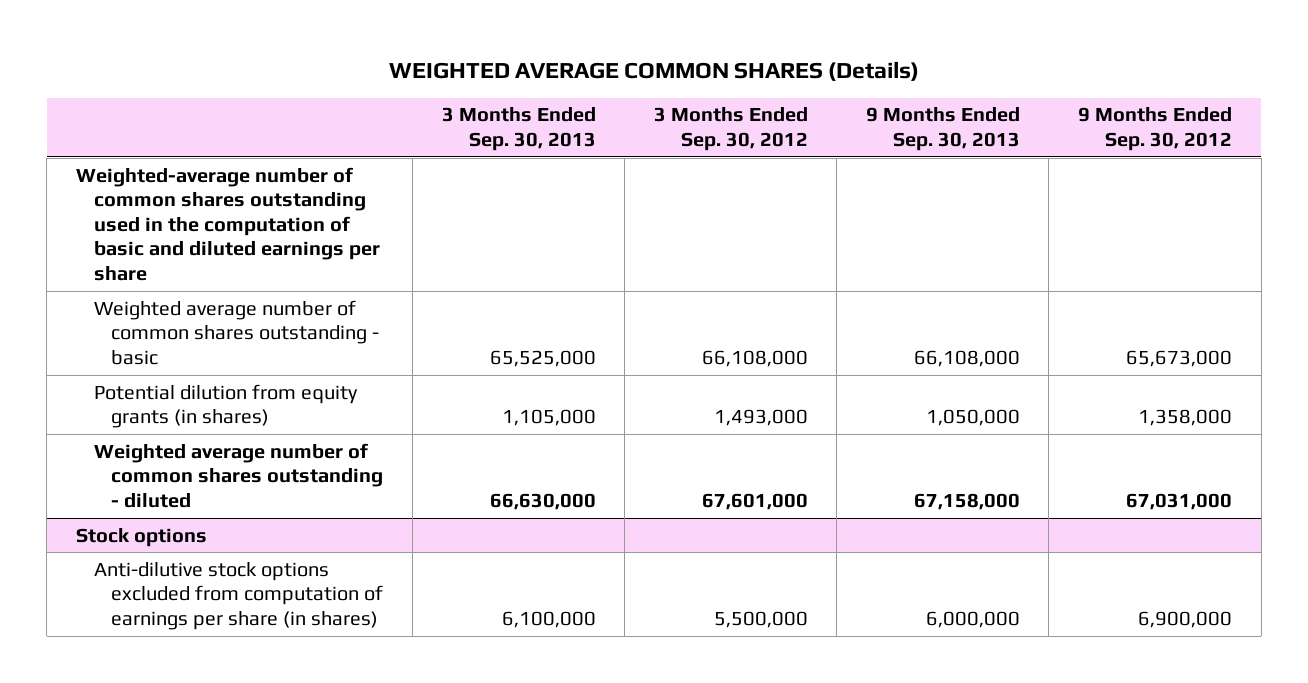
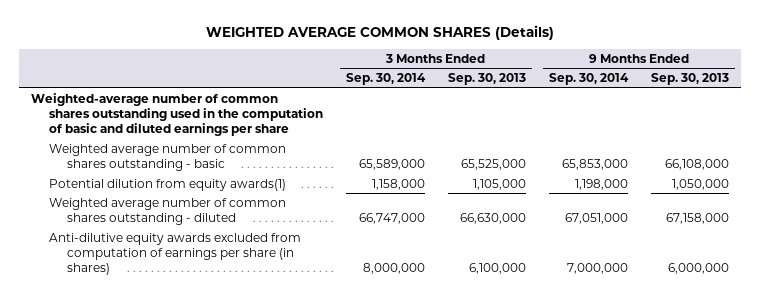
[653,107,808,151] 3 Months Ended Sep. 30, 2012 -> none
[1078,107,1233,151] 9 Months Ended Sep. 30, 2012 -> none
none -> [345,73,426,86] Sep. 30, 2014
none -> [549,73,630,86] Sep. 30, 2014
[93,383,358,429] Potential dilution from equity grants (in shares) -> [48,178,286,191] Potential dilution from equity awards(1)
[75,527,207,547] Stock options -> none
[93,561,384,630] Anti-dilutive stock options excluded from computation of earnings per share (in shares) -> [48,232,301,276] Anti-dilutive equity awards excluded from computation of earnings per share (in shares)

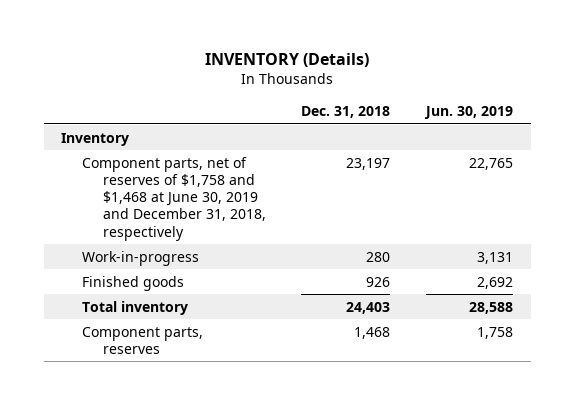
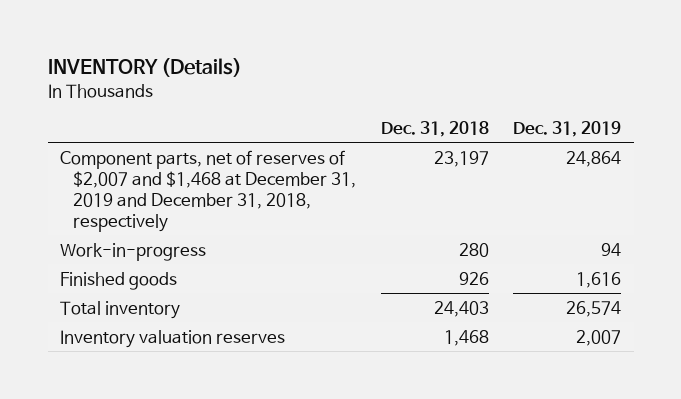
[423,106,513,120] Jun. 30, 2019 -> none
none -> [513,121,622,138] Dec. 31, 2019
[61,132,130,146] Inventory -> none
[82,156,266,241] Component parts, net of reserves of $1,758 and $1,468 at June 30, 2019 and December 31, 2018, respectively -> [60,149,357,232] Component parts, net of reserves of $2,007 and $1,468 at December 31, 2019 and December 31, 2018, respectively
[82,326,204,354] Component parts, reserves -> [60,329,286,348] Inventory valuation reserves

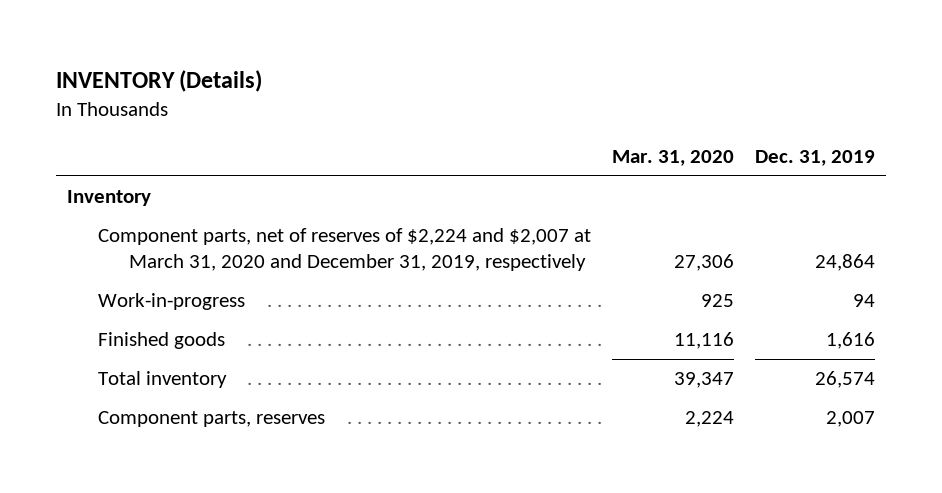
[380,121,489,138] Dec. 31, 2018 -> none
none -> [612,149,735,166] Mar. 31, 2020
none -> [66,190,151,207] Inventory
[60,149,357,232] Component parts, net of reserves of $2,007 and $1,468 at December 31, 2019 and December 31, 2018, respectively -> [98,228,592,271] Component parts, net of reserves of $2,224 and $2,007 at March 31, 2020 and December 31, 2019, respectively
[60,329,286,348] Inventory valuation reserves -> [98,411,326,428] Component parts, reserves

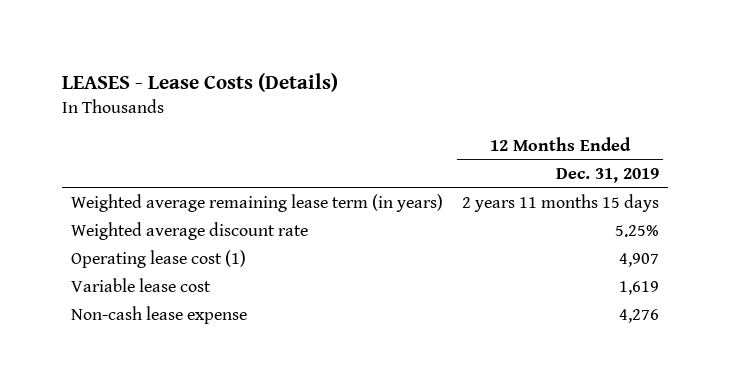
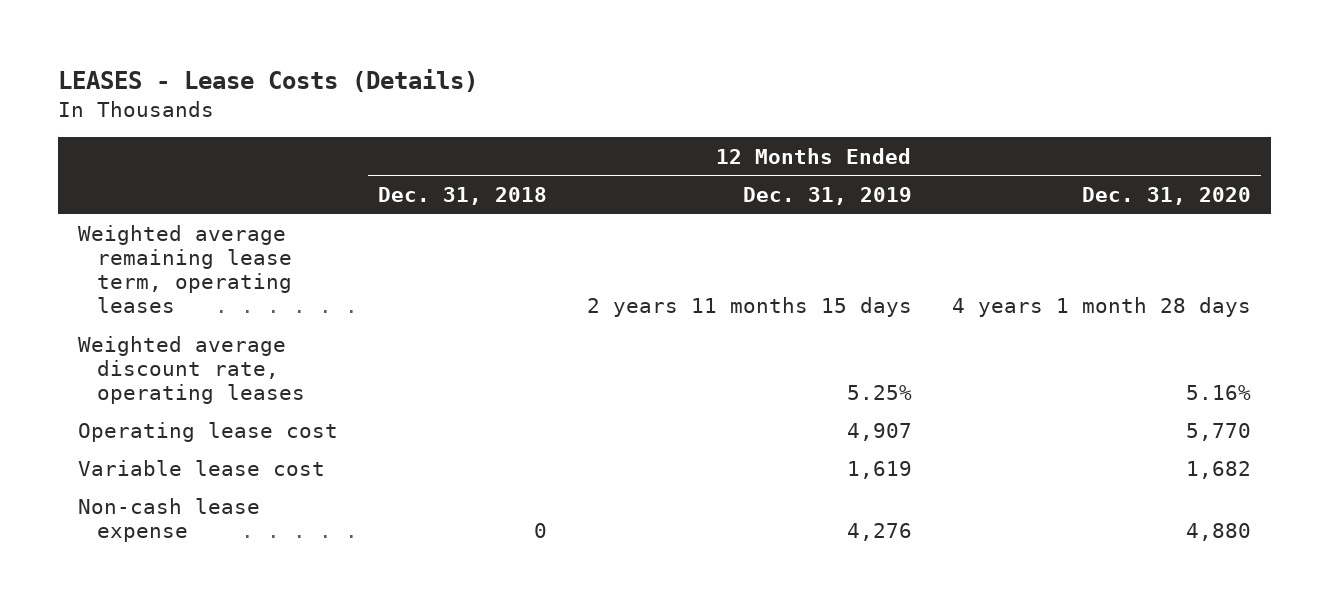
none -> [377,186,547,205] Dec. 31, 2018
none -> [1081,186,1251,205] Dec. 31, 2020
[71,193,444,212] Weighted average remaining lease term (in years) -> [77,224,293,313] Weighted average remaining lease term, operating leases
[71,221,309,240] Weighted average discount rate -> [77,335,306,404] Weighted average discount rate, operating leases
[71,249,247,268] Operating lease cost (1) -> [77,421,338,442] Operating lease cost

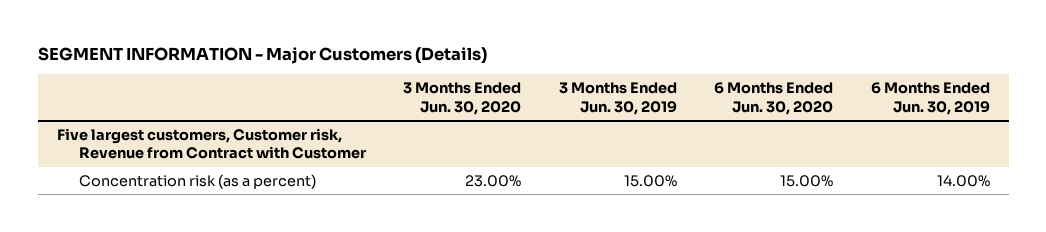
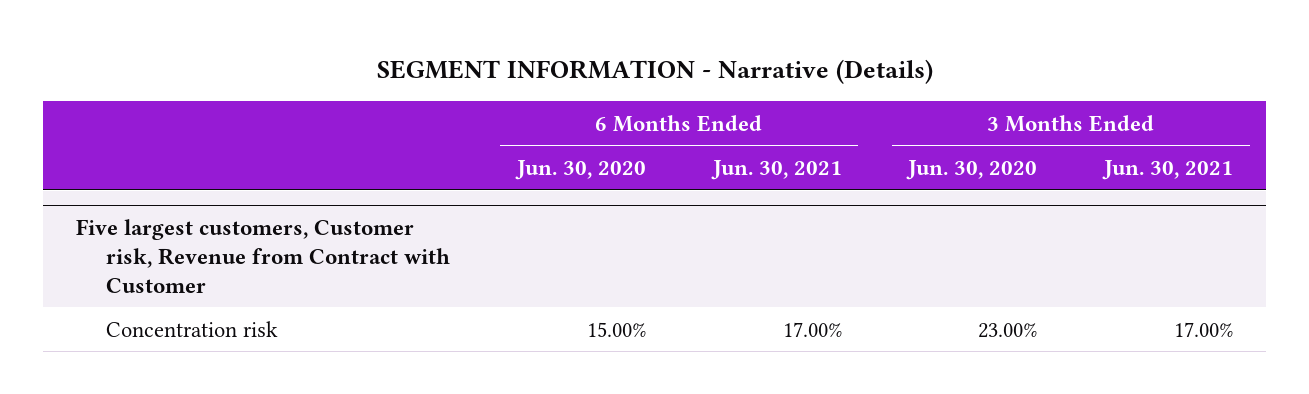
[37,47,487,65] SEGMENT INFORMATION - Major Customers (Details) -> [376,59,933,85] SEGMENT INFORMATION - Narrative (Details)
[558,82,677,115] 3 Months Ended Jun. 30, 2019 -> none
[870,82,990,115] 6 Months Ended Jun. 30, 2019 -> none
none -> [710,160,842,181] Jun. 30, 2021
none -> [1102,160,1234,181] Jun. 30, 2021
[78,173,316,189] Concentration risk (as a percent) -> [106,320,279,337] Concentration risk

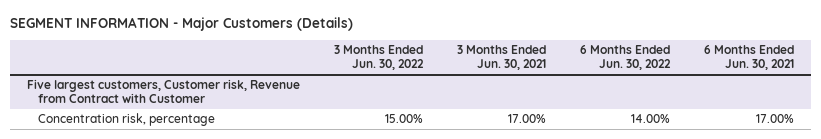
[376,59,933,85] SEGMENT INFORMATION - Narrative (Details) -> [9,17,353,32] SEGMENT INFORMATION - Major Customers (Details)
[514,160,646,181] Jun. 30, 2020 -> none
[906,160,1038,181] Jun. 30, 2020 -> none
none -> [333,45,424,71] 3 Months Ended Jun. 30, 2022
none -> [580,45,672,71] 6 Months Ended Jun. 30, 2022
[106,320,279,337] Concentration risk -> [37,113,215,127] Concentration risk, percentage

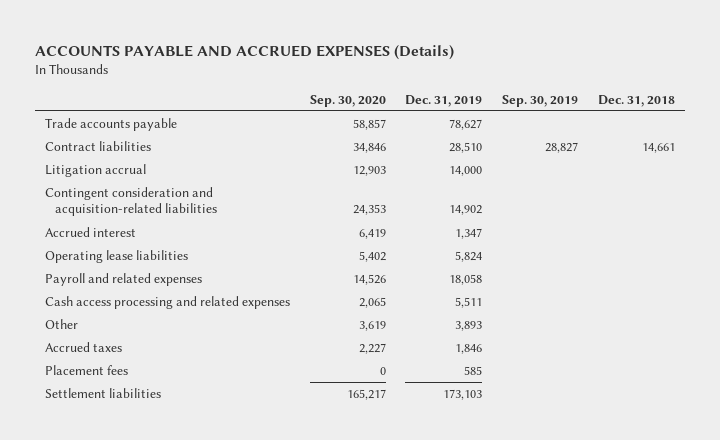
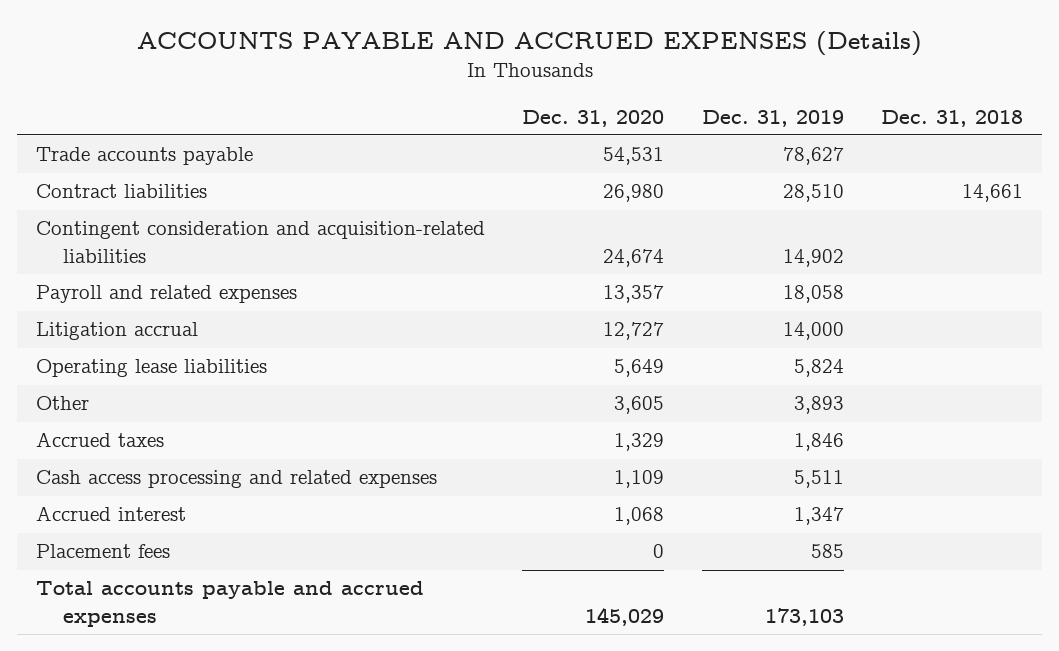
[309,94,386,107] Sep. 30, 2020 -> none
[502,94,579,107] Sep. 30, 2019 -> none
none -> [522,109,665,127] Dec. 31, 2020
[44,164,146,178] Litigation accrual -> [35,322,198,341] Litigation accrual
[44,250,188,264] Operating lease liabilities -> [35,359,267,378] Operating lease liabilities
[44,296,290,310] Cash access processing and related expenses -> [35,470,437,489] Cash access processing and related expenses
[44,227,136,238] Accrued interest -> [35,506,186,522] Accrued interest
[44,388,161,399] Settlement liabilities -> [35,581,424,627] Total accounts payable and accrued expenses

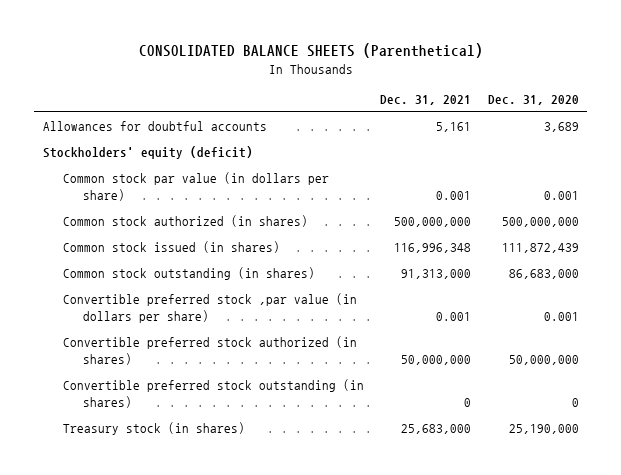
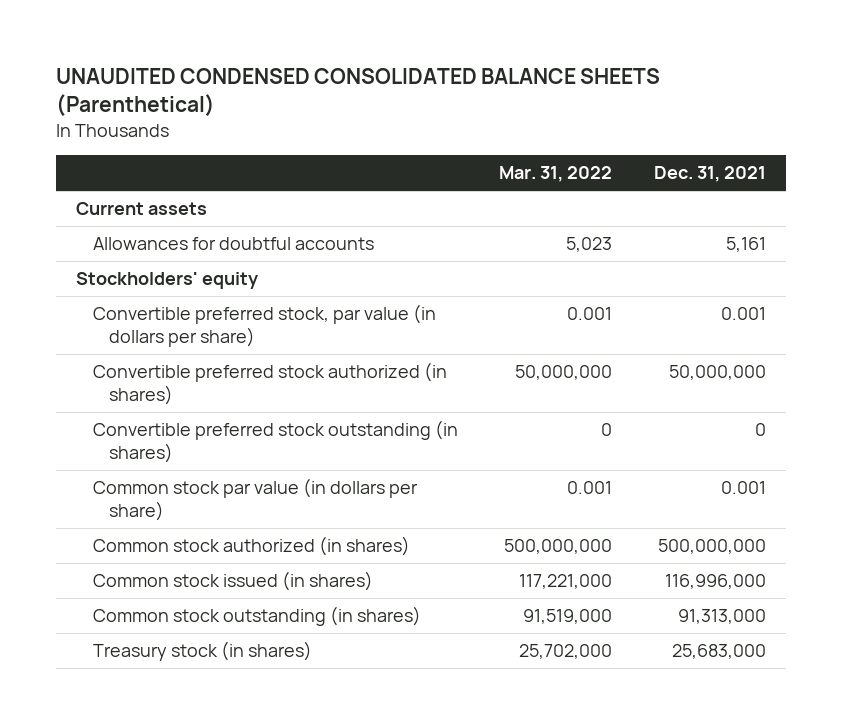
[138,42,483,58] CONSOLIDATED BALANCE SHEETS (Parenthetical) -> [55,67,660,117] UNAUDITED CONDENSED CONSOLIDATED BALANCE SHEETS (Parenthetical)
[487,95,579,106] Dec. 31, 2020 -> none
none -> [499,166,613,183] Mar. 31, 2022
none -> [76,202,208,216] Current assets
[42,146,253,160] Stockholders' equity (deficit) -> [76,272,259,290] Stockholders' equity
none -> [92,304,436,347] Convertible preferred stock, par value (in dollars per share)
[62,336,357,365] Convertible preferred stock authorized (in shares) -> [92,362,447,405] Convertible preferred stock authorized (in shares)
[62,379,364,408] Convertible preferred stock outstanding (in shares) -> [92,420,458,463] Convertible preferred stock outstanding (in shares)
[394,243,472,254] 116,996,348 -> [664,574,766,590] 116,996,000
[62,293,357,323] Convertible preferred stock ,par value (in dollars per share) -> none

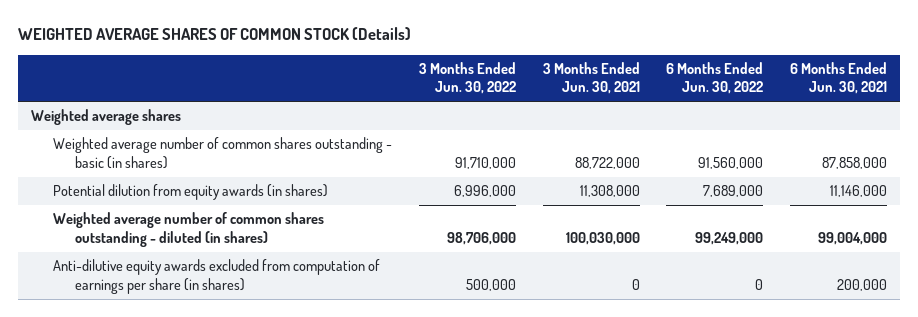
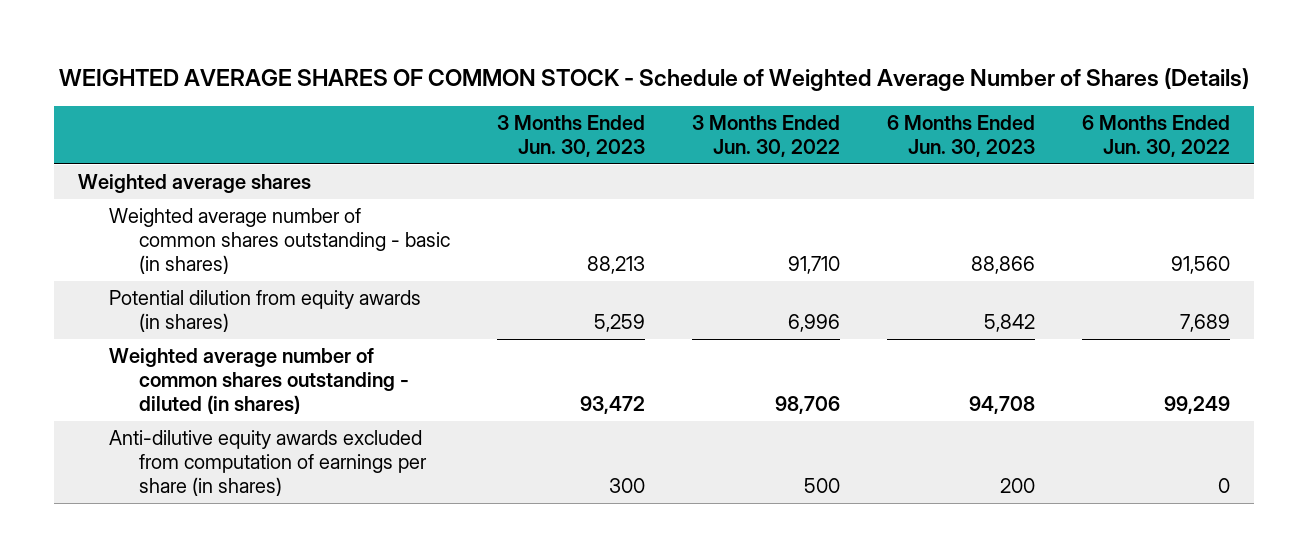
[17,27,411,41] WEIGHTED AVERAGE SHARES OF COMMON STOCK (Details) -> [59,67,1250,91] WEIGHTED AVERAGE SHARES OF COMMON STOCK - Schedule of Weighted Average Number of Shares (Details)
[542,62,640,95] 3 Months Ended Jun. 30, 2021 -> none
[789,62,887,95] 6 Months Ended Jun. 30, 2021 -> none
none -> [497,115,646,158] 3 Months Ended Jun. 30, 2023
none -> [887,115,1036,158] 6 Months Ended Jun. 30, 2023
[454,156,516,169] 91,710,000 -> [788,256,841,275] 91,710
[698,156,764,169] 91,560,000 -> [1171,256,1231,275] 91,560
[453,185,516,198] 6,996,000 -> [788,314,841,333] 6,996
[703,185,764,198] 7,689,000 -> [1180,314,1231,333] 7,689
[446,231,516,245] 98,706,000 -> [775,396,841,415] 98,706
[695,231,764,245] 99,249,000 -> [1164,396,1231,415] 99,249
[465,278,516,291] 500,000 -> [804,478,841,494] 500

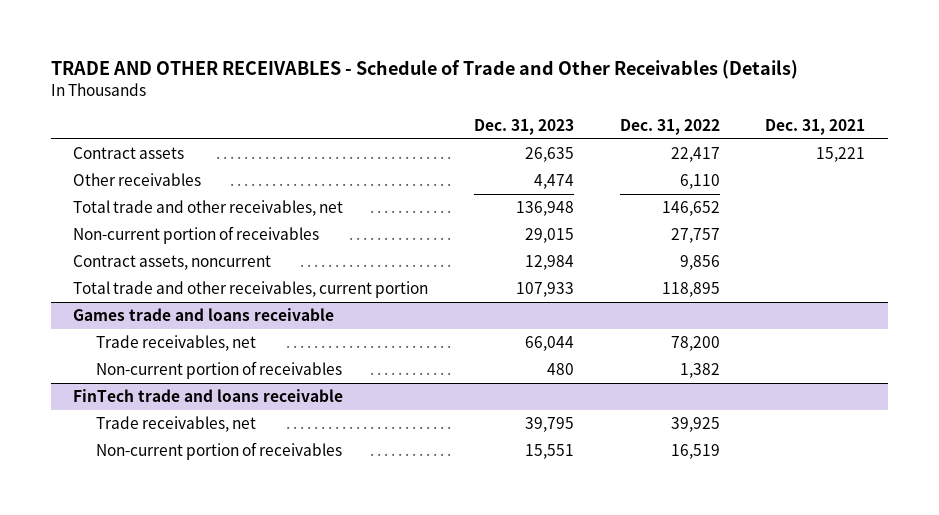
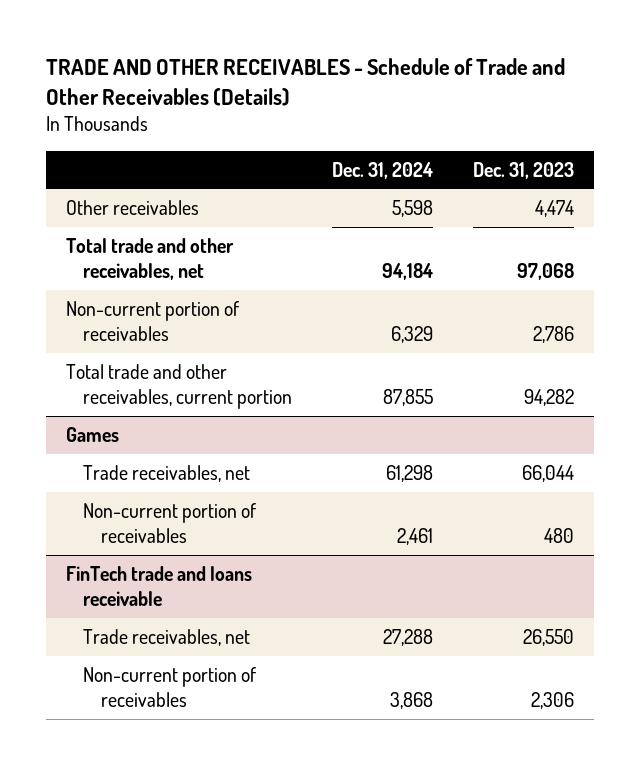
[619,118,720,135] Dec. 31, 2022 -> none
[765,118,866,135] Dec. 31, 2021 -> none
none -> [332,161,434,179] Dec. 31, 2024
[73,147,185,160] Contract assets -> none
[73,255,272,271] Contract assets, noncurrent -> none
[516,201,575,217] 136,948 -> [517,262,575,280] 97,068
[525,228,575,244] 29,015 -> [533,325,575,343] 2,786
[516,282,575,298] 107,933 -> [524,388,575,406] 94,282
[73,308,335,322] Games trade and loans receivable -> [65,426,119,442] Games
[525,417,575,433] 39,795 -> [523,628,575,646] 26,550
[525,444,575,460] 15,551 -> [531,691,575,709] 2,306

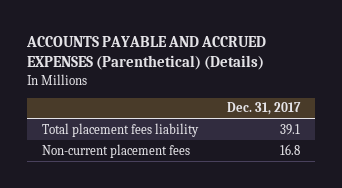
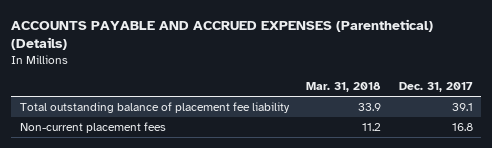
none -> [306,82,382,93] Mar. 31, 2018
[41,122,199,137] Total placement fees liability -> [19,102,290,114] Total outstanding balance of placement fee liability

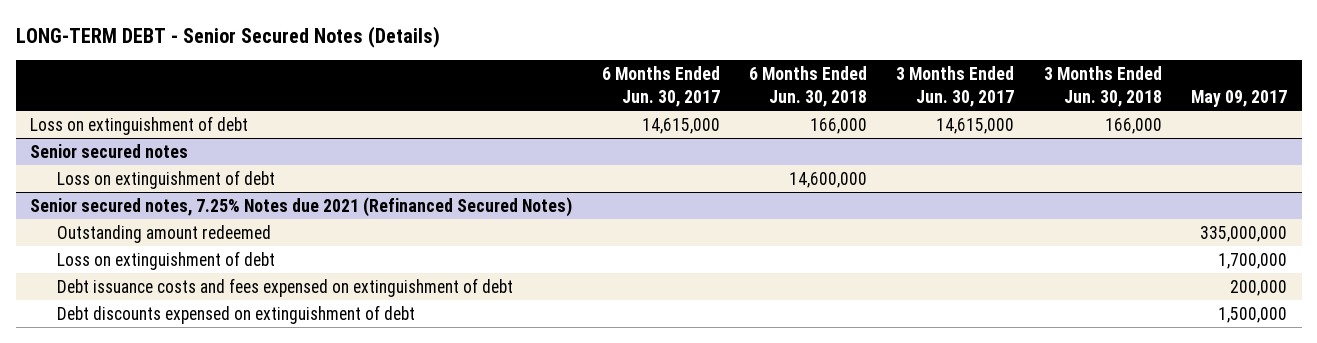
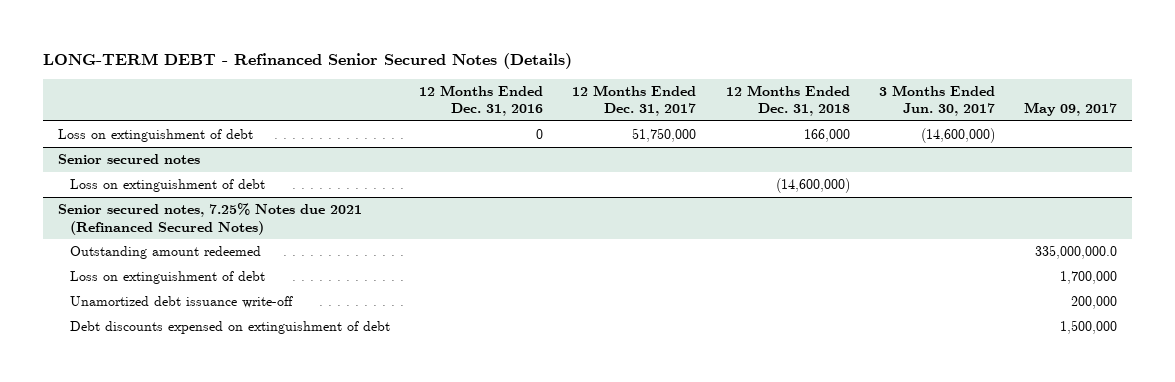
[15,25,440,48] LONG-TERM DEBT - Senior Secured Notes (Details) -> [43,52,573,69] LONG-TERM DEBT - Refinanced Senior Secured Notes (Details)
[601,66,720,107] 6 Months Ended Jun. 30, 2017 -> none
[748,66,867,107] 6 Months Ended Jun. 30, 2018 -> none
[1043,66,1162,107] 3 Months Ended Jun. 30, 2018 -> none
none -> [419,84,544,117] 12 Months Ended Dec. 31, 2016
none -> [572,84,697,117] 12 Months Ended Dec. 31, 2017
none -> [725,84,850,117] 12 Months Ended Dec. 31, 2018
[936,117,1015,134] 14,615,000 -> [921,128,996,144] (14,600,000)
[1199,225,1287,242] 335,000,000 -> [1035,245,1118,260] 335,000,000.0
[56,277,513,297] Debt issuance costs and fees expensed on extinguishment of debt -> [69,296,293,309] Unamortized debt issuance write-off

